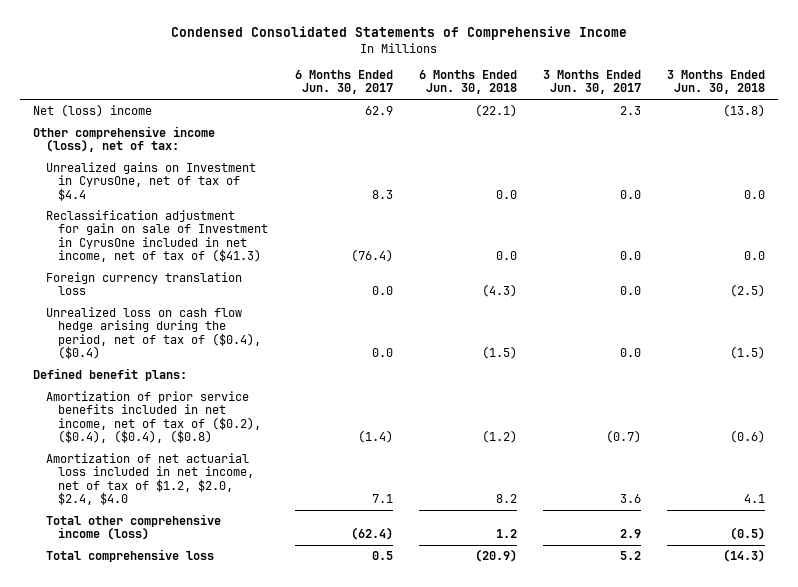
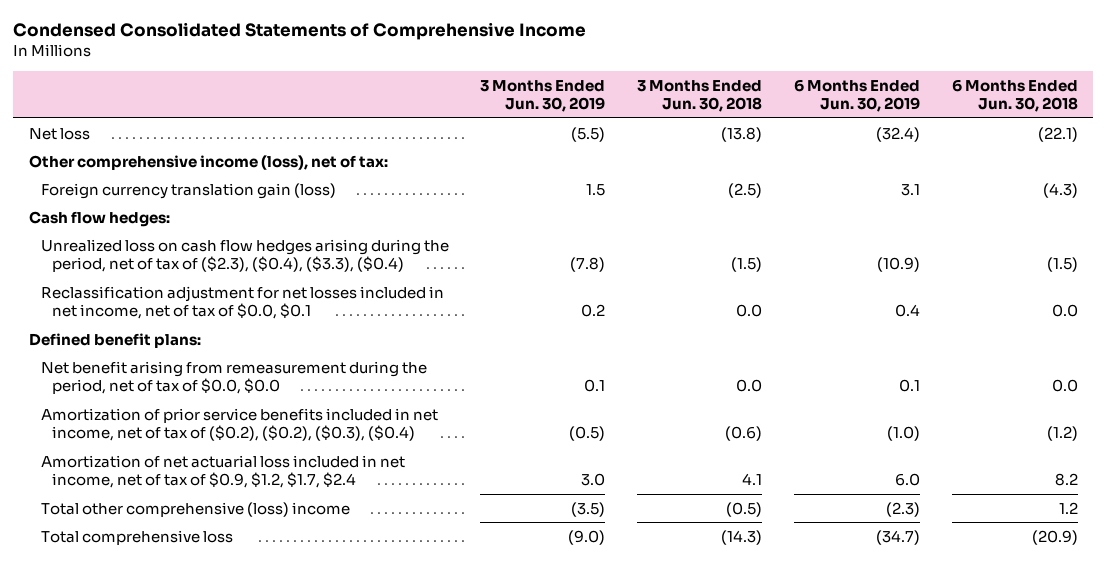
[294,70,393,95] 6 Months Ended Jun. 30, 2017 -> none
[542,70,641,95] 3 Months Ended Jun. 30, 2017 -> none
none -> [480,79,606,112] 3 Months Ended Jun. 30, 2019
none -> [793,78,920,112] 6 Months Ended Jun. 30, 2019
[32,103,152,117] Net (loss) income -> [29,127,91,140] Net loss
[45,161,256,201] Unrealized gains on Investment in CyrusOne, net of tax of $4.4 -> none
[45,209,269,262] Reclassification adjustment for gain on sale of Investment in CyrusOne included in net income, net of tax of ($41.3) -> none
[45,271,242,296] Foreign currency translation loss -> [40,182,336,199] Foreign currency translation gain (loss)
none -> [29,210,171,227] Cash flow hedges:
[45,306,262,359] Unrealized loss on cash flow hedge arising during the period, net of tax of ($0.4), ($0.4) -> [40,238,449,272] Unrealized loss on cash flow hedges arising during the period, net of tax of ($2.3), ($0.4), ($3.3), ($0.4)
none -> [40,285,444,319] Reclassification adjustment for net losses included in net income, net of tax of $0.0, $0.1
none -> [40,360,427,394] Net benefit arising from remeasurement during the period, net of tax of $0.0, $0.0
[45,390,262,443] Amortization of prior service benefits included in net income, net of tax of ($0.2), ($0.4), ($0.4), ($0.8) -> [40,407,438,441] Amortization of prior service benefits included in net income, net of tax of ($0.2), ($0.2), ($0.3), ($0.4)
[45,452,255,505] Amortization of net actuarial loss included in net income, net of tax of $1.2, $2.0, $2.4, $4.0 -> [40,454,405,488] Amortization of net actuarial loss included in net income, net of tax of $0.9, $1.2, $1.7, $2.4
[45,513,221,541] Total other comprehensive income (loss) -> [40,501,350,517] Total other comprehensive (loss) income

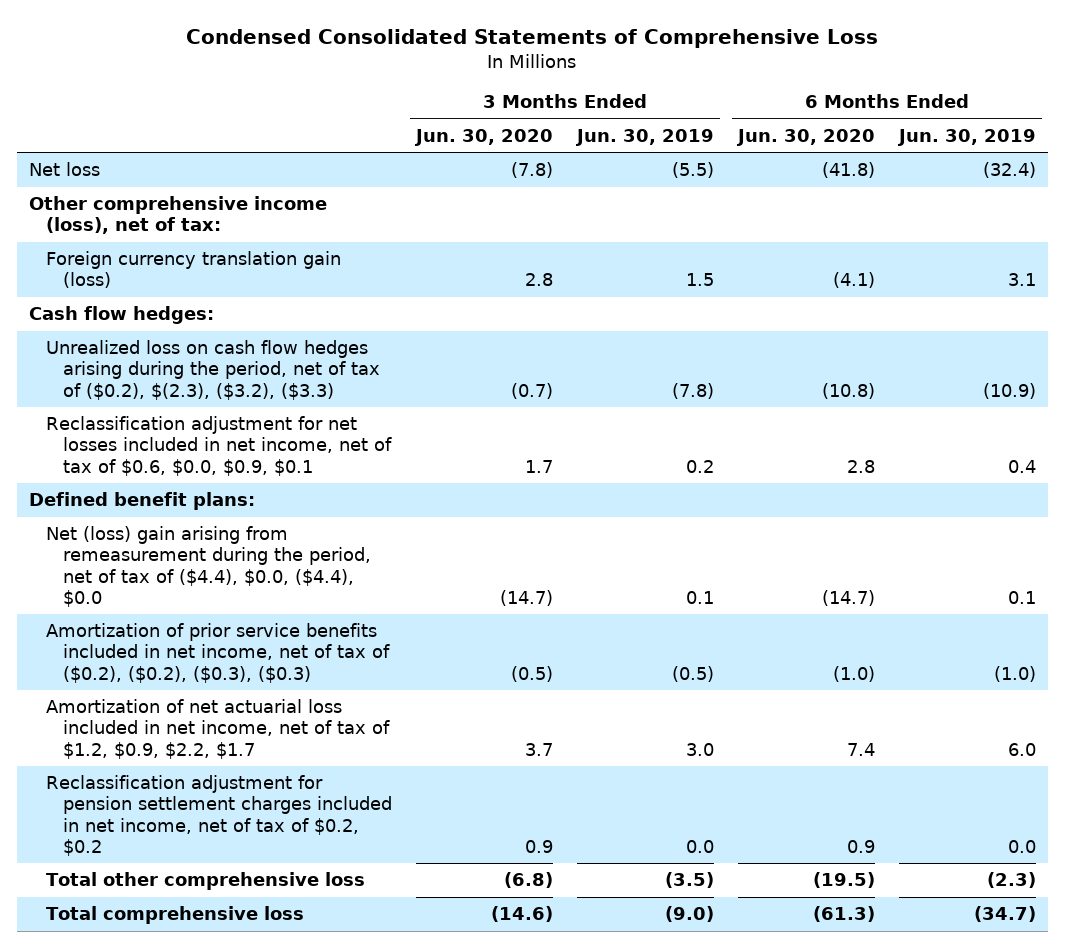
[13,22,587,41] Condensed Consolidated Statements of Comprehensive Income -> [186,29,879,49] Condensed Consolidated Statements of Comprehensive Loss
[637,79,763,112] 3 Months Ended Jun. 30, 2018 -> none
[951,78,1078,112] 6 Months Ended Jun. 30, 2018 -> none
none -> [414,129,554,147] Jun. 30, 2020
none -> [736,129,876,147] Jun. 30, 2020
[40,238,449,272] Unrealized loss on cash flow hedges arising during the period, net of tax of ($2.3), ($0.4), ($3.3), ($0.4) -> [46,340,381,400] Unrealized loss on cash flow hedges arising during the period, net of tax of ($0.2), $(2.3), ($3.2), ($3.3)
[40,285,444,319] Reclassification adjustment for net losses included in net income, net of tax of $0.0, $0.1 -> [46,416,393,476] Reclassification adjustment for net losses included in net income, net of tax of $0.6, $0.0, $0.9, $0.1
[40,360,427,394] Net benefit arising from remeasurement during the period, net of tax of $0.0, $0.0 -> [46,526,372,607] Net (loss) gain arising from remeasurement during the period, net of tax of ($4.4), $0.0, ($4.4), $0.0
[40,407,438,441] Amortization of prior service benefits included in net income, net of tax of ($0.2), ($0.2), ($0.3), ($0.4) -> [46,623,391,683] Amortization of prior service benefits included in net income, net of tax of ($0.2), ($0.2), ($0.3), ($0.3)
[40,454,405,488] Amortization of net actuarial loss included in net income, net of tax of $0.9, $1.2, $1.7, $2.4 -> [46,699,391,759] Amortization of net actuarial loss included in net income, net of tax of $1.2, $0.9, $2.2, $1.7
none -> [46,775,393,856] Reclassification adjustment for pension settlement charges included in net income, net of tax of $0.2, $0.2
[40,501,350,517] Total other comprehensive (loss) income -> [46,872,366,891] Total other comprehensive loss

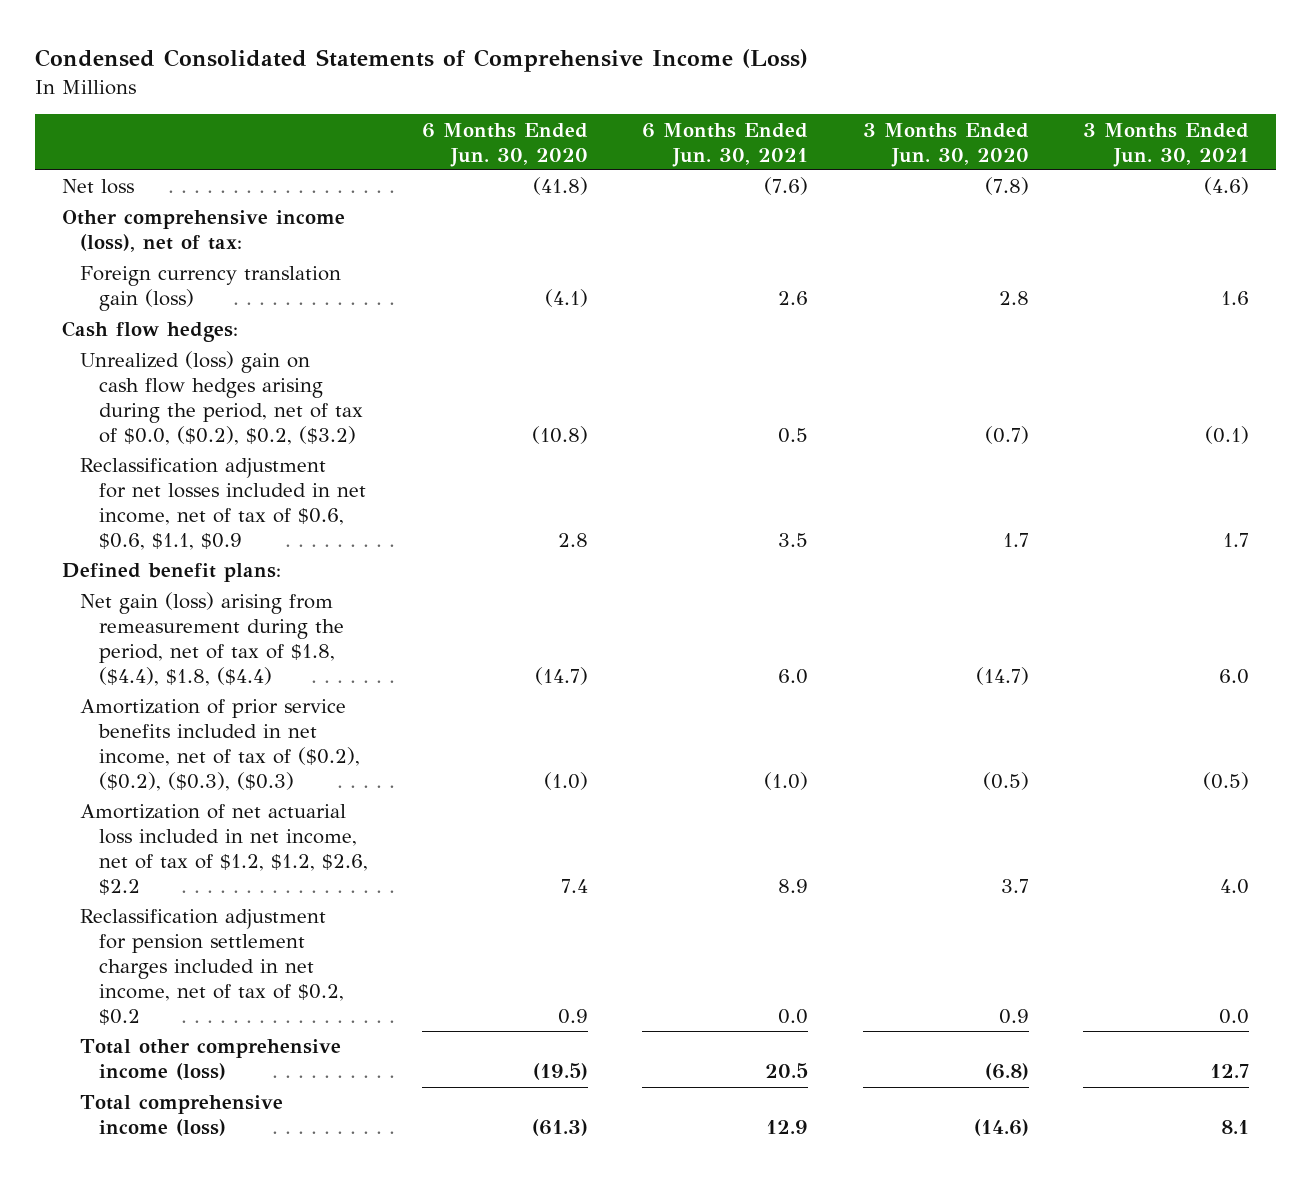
[186,29,879,49] Condensed Consolidated Statements of Comprehensive Loss -> [34,49,808,73] Condensed Consolidated Statements of Comprehensive Income (Loss)
[575,129,715,147] Jun. 30, 2019 -> none
[896,129,1036,147] Jun. 30, 2019 -> none
none -> [642,122,809,167] 6 Months Ended Jun. 30, 2021
none -> [1082,122,1249,167] 3 Months Ended Jun. 30, 2021
[46,340,381,400] Unrealized loss on cash flow hedges arising during the period, net of tax of ($0.2), $(2.3), ($3.2), ($3.3) -> [80,351,363,446] Unrealized (loss) gain on cash flow hedges arising during the period, net of tax of $0.0, ($0.2), $0.2, ($3.2)
[46,416,393,476] Reclassification adjustment for net losses included in net income, net of tax of $0.6, $0.0, $0.9, $0.1 -> [80,458,366,551] Reclassification adjustment for net losses included in net income, net of tax of $0.6, $0.6, $1.1, $0.9
[46,526,372,607] Net (loss) gain arising from remeasurement during the period, net of tax of ($4.4), $0.0, ($4.4), $0.0 -> [80,592,344,687] Net gain (loss) arising from remeasurement during the period, net of tax of $1.8, ($4.4), $1.8, ($4.4)
[46,699,391,759] Amortization of net actuarial loss included in net income, net of tax of $1.2, $0.9, $2.2, $1.7 -> [80,804,368,896] Amortization of net actuarial loss included in net income, net of tax of $1.2, $1.2, $2.6, $2.2
[46,872,366,891] Total other comprehensive loss -> [80,1039,342,1081] Total other comprehensive income (loss)
[46,906,305,925] Total comprehensive loss -> [80,1095,284,1137] Total comprehensive income (loss)

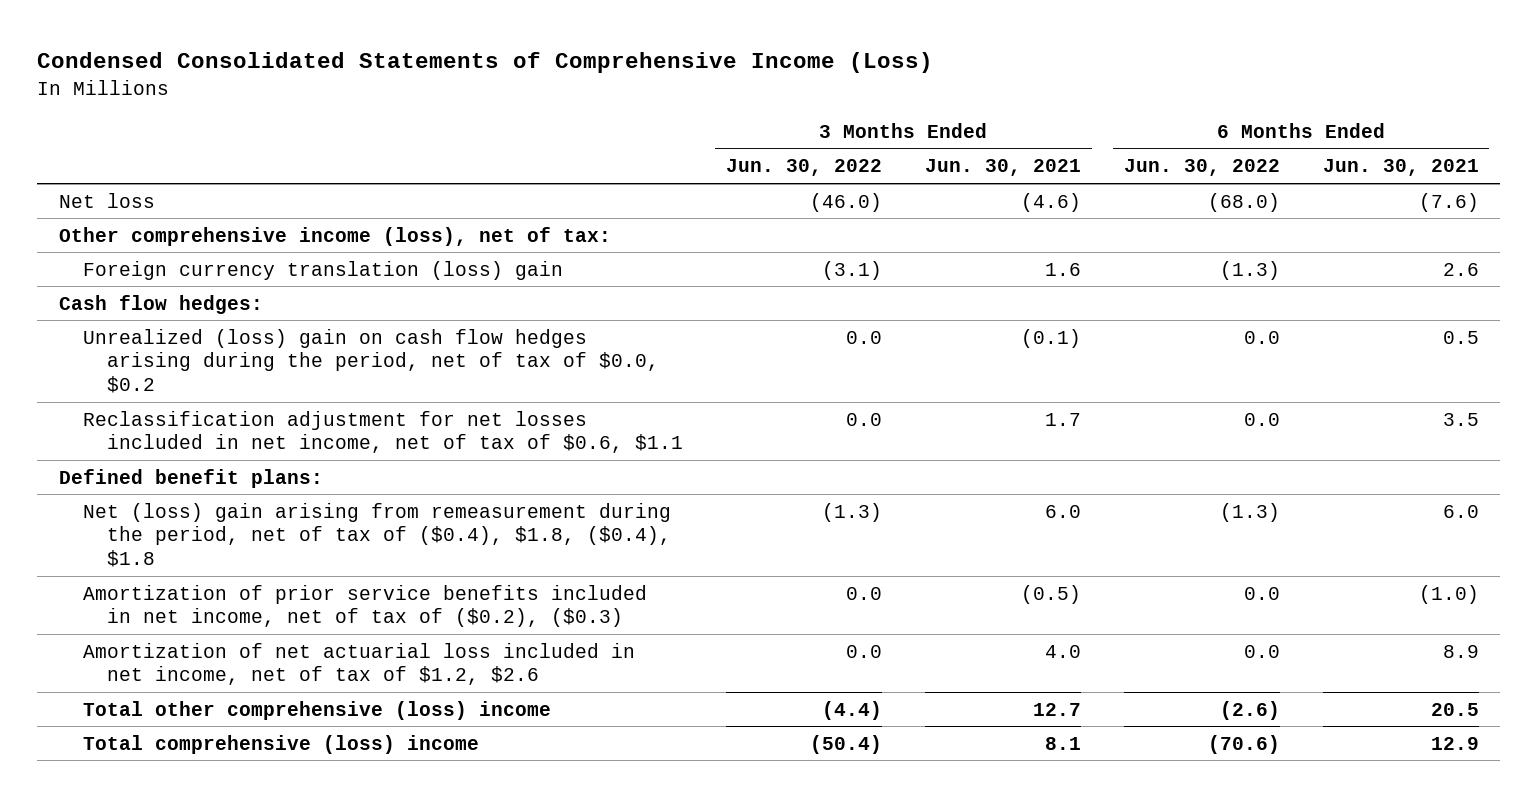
[422,122,589,167] 6 Months Ended Jun. 30, 2020 -> none
[862,122,1029,167] 3 Months Ended Jun. 30, 2020 -> none
none -> [725,159,882,177] Jun. 30, 2022
none -> [1123,159,1280,177] Jun. 30, 2022
[80,266,342,312] Foreign currency translation gain (loss) -> [82,260,563,280] Foreign currency translation (loss) gain
[80,351,363,446] Unrealized (loss) gain on cash flow hedges arising during the period, net of tax of $0.0, ($0.2), $0.2, ($3.2) -> [82,328,659,394] Unrealized (loss) gain on cash flow hedges arising during the period, net of tax of $0.0, $0.2
[80,458,366,551] Reclassification adjustment for net losses included in net income, net of tax of $0.6, $0.6, $1.1, $0.9 -> [82,410,683,454] Reclassification adjustment for net losses included in net income, net of tax of $0.6, $1.1
[80,909,344,1025] Reclassification adjustment for pension settlement charges included in net income, net of tax of $0.2, $0.2 -> none
[80,592,344,687] Net gain (loss) arising from remeasurement during the period, net of tax of $1.8, ($4.4), $1.8, ($4.4) -> [82,502,671,568] Net (loss) gain arising from remeasurement during the period, net of tax of ($0.4), $1.8, ($0.4), $1.8
[80,699,360,792] Amortization of prior service benefits included in net income, net of tax of ($0.2), ($0.2), ($0.3), ($0.3) -> [82,584,647,628] Amortization of prior service benefits included in net income, net of tax of ($0.2), ($0.3)
[80,804,368,896] Amortization of net actuarial loss included in net income, net of tax of $1.2, $1.2, $2.6, $2.2 -> [82,642,635,686] Amortization of net actuarial loss included in net income, net of tax of $1.2, $2.6
[80,1039,342,1081] Total other comprehensive income (loss) -> [82,700,551,720] Total other comprehensive (loss) income
[80,1095,284,1137] Total comprehensive income (loss) -> [82,734,479,754] Total comprehensive (loss) income

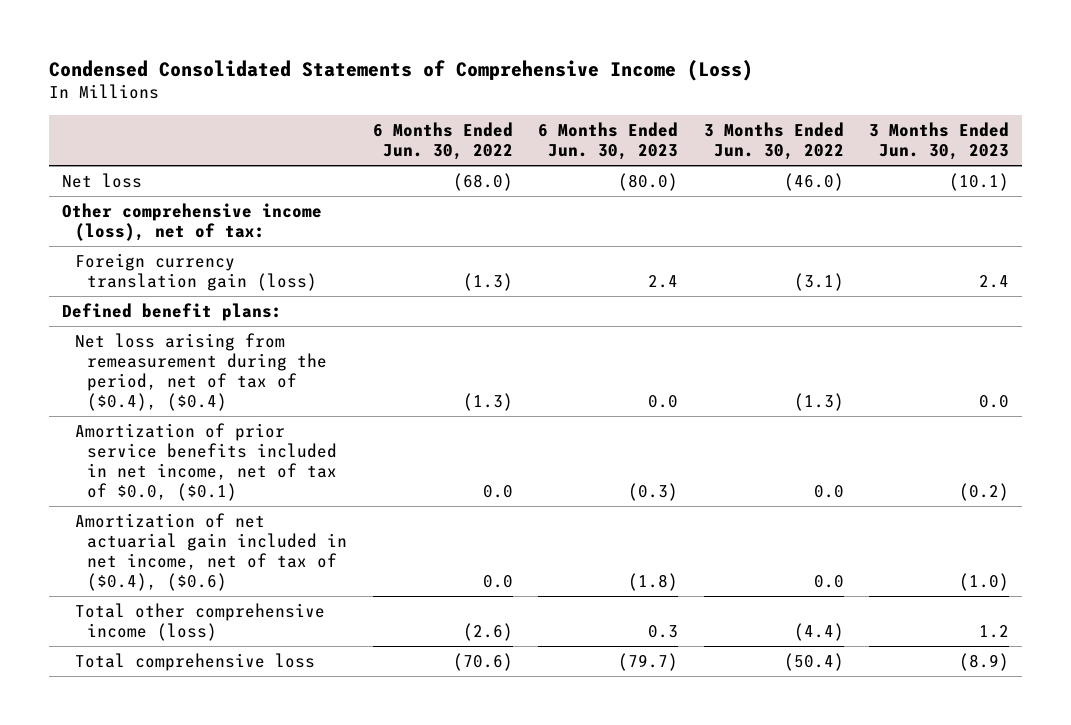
[924,159,1081,177] Jun. 30, 2021 -> none
[1322,159,1479,177] Jun. 30, 2021 -> none
none -> [538,122,679,161] 6 Months Ended Jun. 30, 2023
none -> [869,122,1010,161] 3 Months Ended Jun. 30, 2023
[58,294,263,314] Cash flow hedges: -> none
[82,328,659,394] Unrealized (loss) gain on cash flow hedges arising during the period, net of tax of $0.0, $0.2 -> none
[82,410,683,454] Reclassification adjustment for net losses included in net income, net of tax of $0.6, $1.1 -> none
[82,260,563,280] Foreign currency translation (loss) gain -> [74,253,318,292] Foreign currency translation gain (loss)
[82,502,671,568] Net (loss) gain arising from remeasurement during the period, net of tax of ($0.4), $1.8, ($0.4), $1.8 -> [74,333,328,411] Net loss arising from remeasurement during the period, net of tax of ($0.4), ($0.4)
[82,584,647,628] Amortization of prior service benefits included in net income, net of tax of ($0.2), ($0.3) -> [74,423,338,501] Amortization of prior service benefits included in net income, net of tax of $0.0, ($0.1)
[82,642,635,686] Amortization of net actuarial loss included in net income, net of tax of $1.2, $2.6 -> [74,513,348,591] Amortization of net actuarial gain included in net income, net of tax of ($0.4), ($0.6)
[82,700,551,720] Total other comprehensive (loss) income -> [74,603,325,642] Total other comprehensive income (loss)
[82,734,479,754] Total comprehensive (loss) income -> [74,653,315,672] Total comprehensive loss

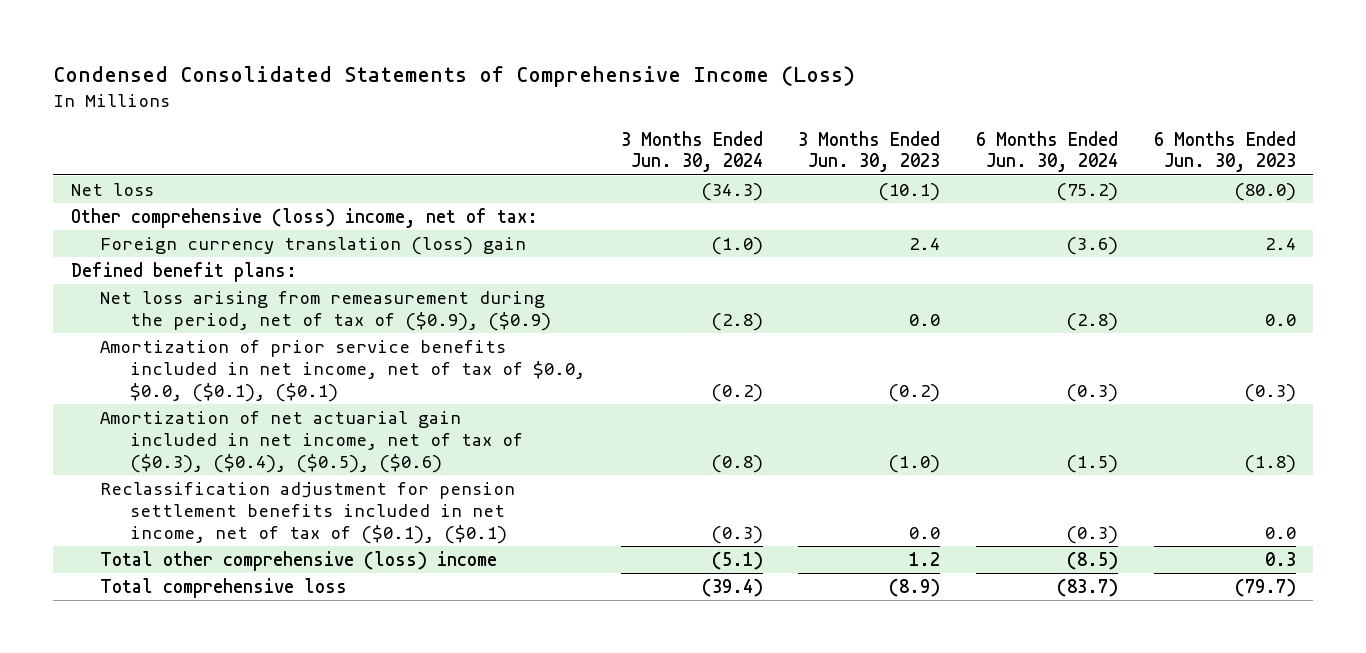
[372,122,513,161] 6 Months Ended Jun. 30, 2022 -> none
[703,122,844,161] 3 Months Ended Jun. 30, 2022 -> none
none -> [620,130,763,173] 3 Months Ended Jun. 30, 2024
none -> [975,130,1118,173] 6 Months Ended Jun. 30, 2024
[62,203,323,242] Other comprehensive income (loss), net of tax: -> [70,207,538,228] Other comprehensive (loss) income, net of tax:
[74,253,318,292] Foreign currency translation gain (loss) -> [100,236,527,255] Foreign currency translation (loss) gain
[74,333,328,411] Net loss arising from remeasurement during the period, net of tax of ($0.4), ($0.4) -> [100,290,551,331] Net loss arising from remeasurement during the period, net of tax of ($0.9), ($0.9)
[74,423,338,501] Amortization of prior service benefits included in net income, net of tax of $0.0, ($0.1) -> [100,339,585,402] Amortization of prior service benefits included in net income, net of tax of $0.0, $0.0, ($0.1), ($0.1)
[74,513,348,591] Amortization of net actuarial gain included in net income, net of tax of ($0.4), ($0.6) -> [100,410,523,473] Amortization of net actuarial gain included in net income, net of tax of ($0.3), ($0.4), ($0.5), ($0.6)
none -> [100,481,516,544] Reclassification adjustment for pension settlement benefits included in net income, net of tax of ($0.1), ($0.1)
[74,603,325,642] Total other comprehensive income (loss) -> [100,550,498,571] Total other comprehensive (loss) income

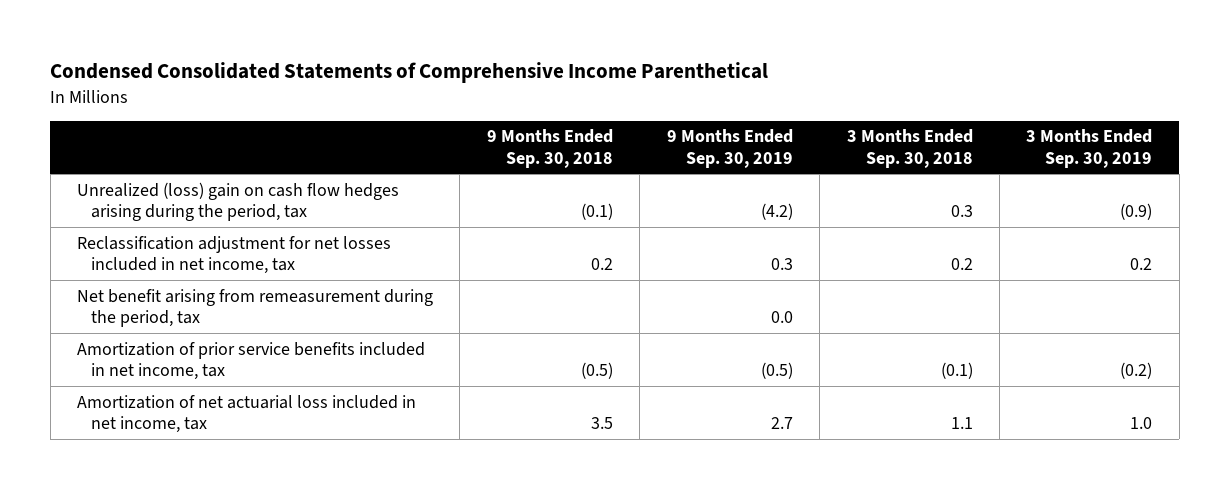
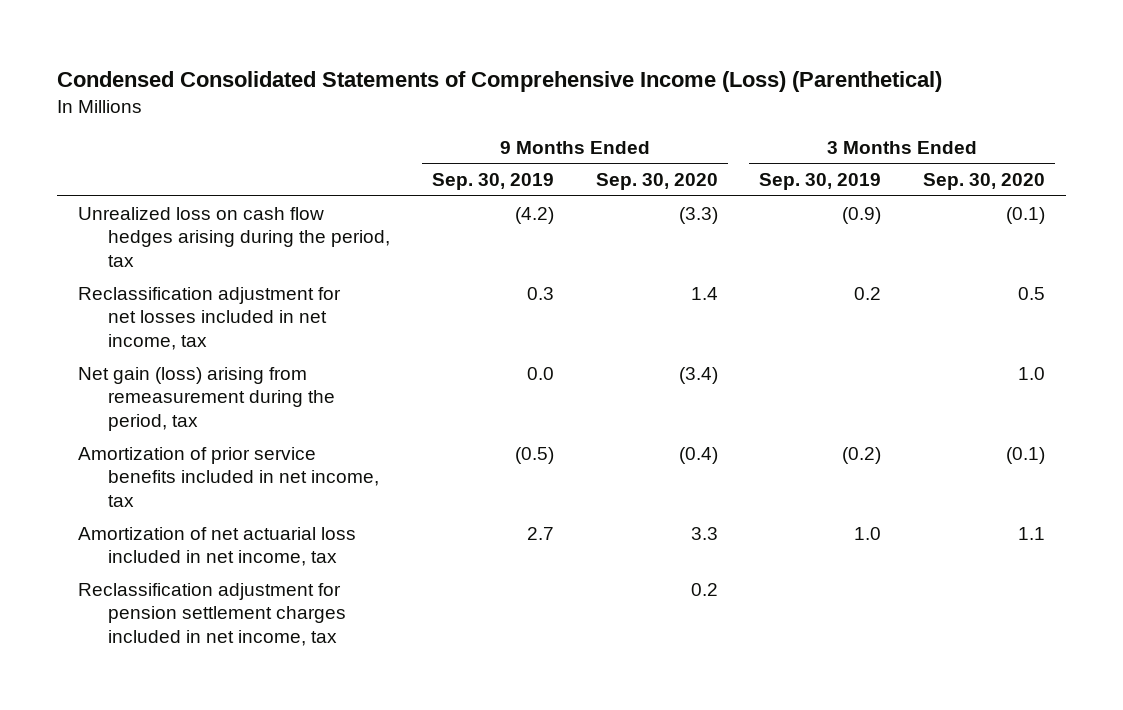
[50,62,769,84] Condensed Consolidated Statements of Comprehensive Income Parenthetical -> [57,71,943,93] Condensed Consolidated Statements of Comprehensive Income (Loss) (Parenthetical)
[486,129,613,168] 9 Months Ended Sep. 30, 2018 -> none
[846,129,973,168] 3 Months Ended Sep. 30, 2018 -> none
none -> [595,173,718,191] Sep. 30, 2020
none -> [922,173,1045,191] Sep. 30, 2020
[76,181,399,221] Unrealized (loss) gain on cash flow hedges arising during the period, tax -> [78,206,391,268] Unrealized loss on cash flow hedges arising during the period, tax
[76,288,433,327] Net benefit arising from remeasurement during the period, tax -> [78,366,336,432] Net gain (loss) arising from remeasurement during the period, tax
none -> [78,582,347,647] Reclassification adjustment for pension settlement charges included in net income, tax

